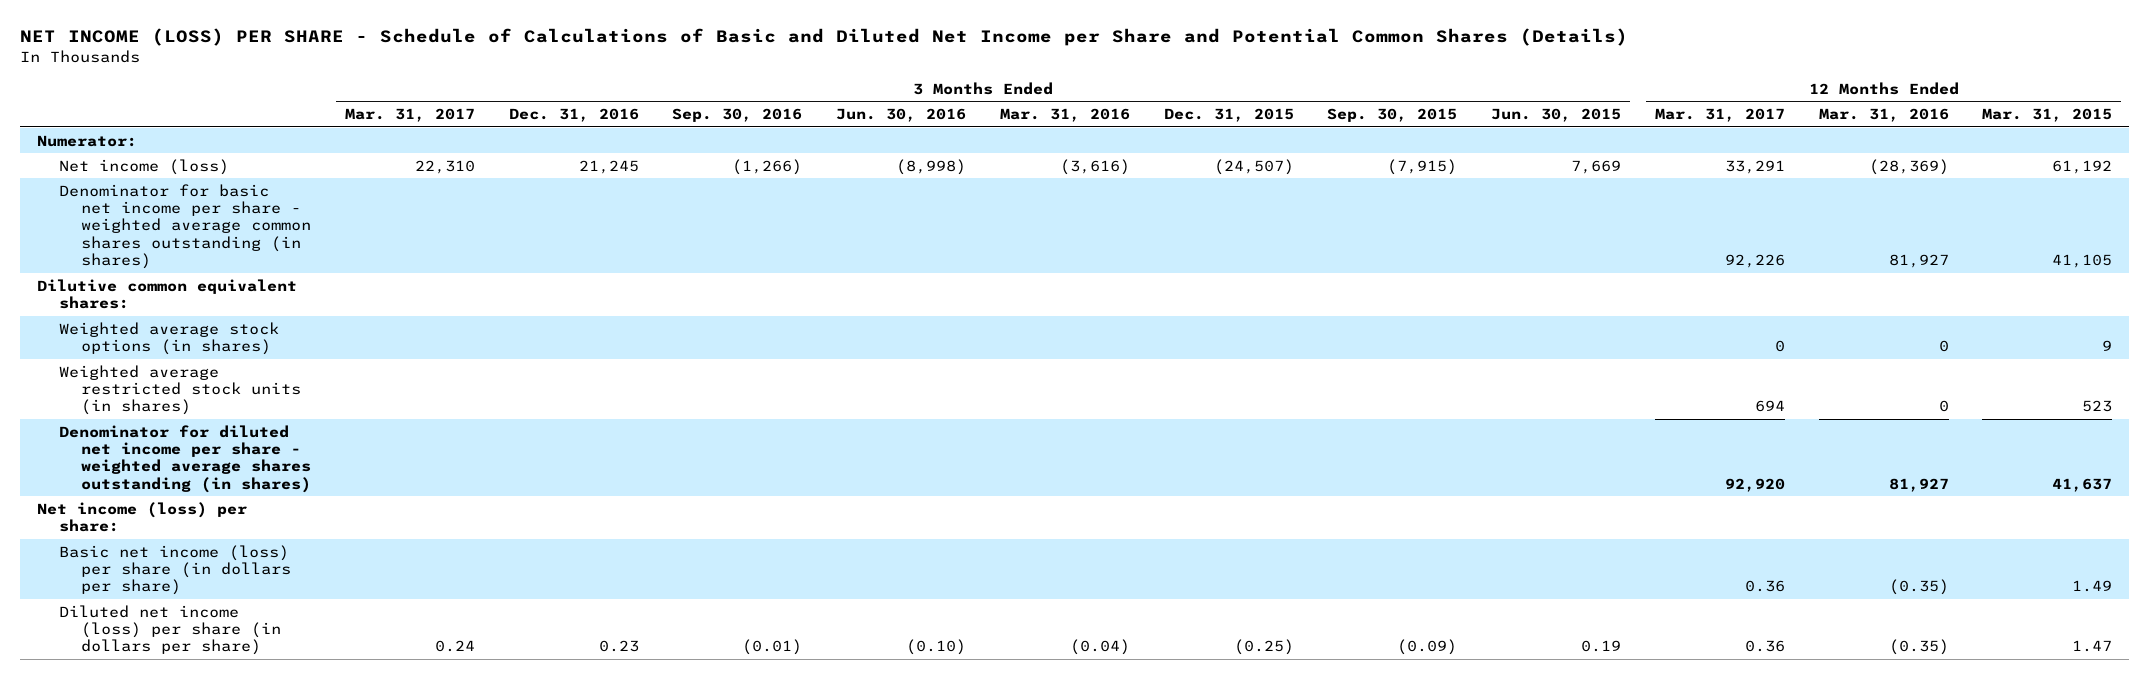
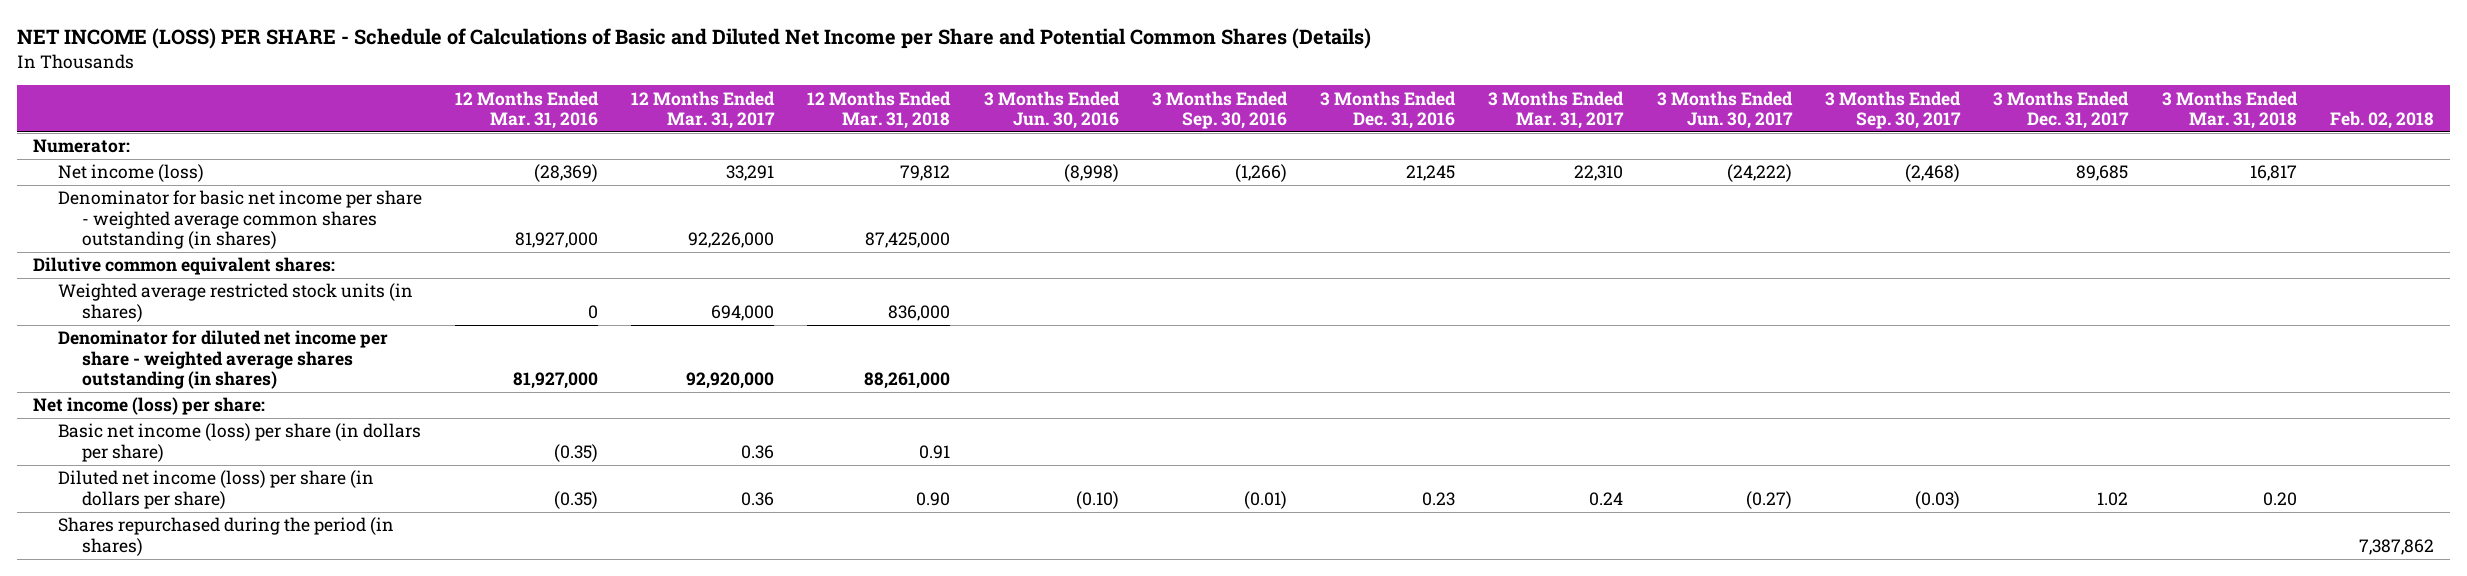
[999,108,1130,123] Mar. 31, 2016 -> none
[1163,108,1294,123] Dec. 31, 2015 -> none
[1327,108,1458,123] Sep. 30, 2015 -> none
[1491,108,1622,123] Jun. 30, 2015 -> none
[1982,108,2113,123] Mar. 31, 2015 -> none
none -> [807,90,952,130] 12 Months Ended Mar. 31, 2018
none -> [1656,90,1793,130] 3 Months Ended Jun. 30, 2017
none -> [1825,90,1962,130] 3 Months Ended Sep. 30, 2017
none -> [1993,90,2130,130] 3 Months Ended Dec. 31, 2017
none -> [2161,90,2298,130] 3 Months Ended Mar. 31, 2018
none -> [2329,111,2434,130] Feb. 02, 2018
[1724,254,1785,269] 92,226 -> [688,232,775,249] 92,226,000
[1888,254,1949,269] 81,927 -> [514,232,598,249] 81,927,000
[59,321,280,356] Weighted average stock options (in shares) -> none
[1754,400,1785,413] 694 -> [711,304,775,321] 694,000
[1724,477,1785,492] 92,920 -> [686,372,775,390] 92,920,000
[1888,477,1949,492] 81,927 -> [512,372,598,390] 81,927,000
none -> [57,517,394,556] Shares repurchased during the period (in shares)

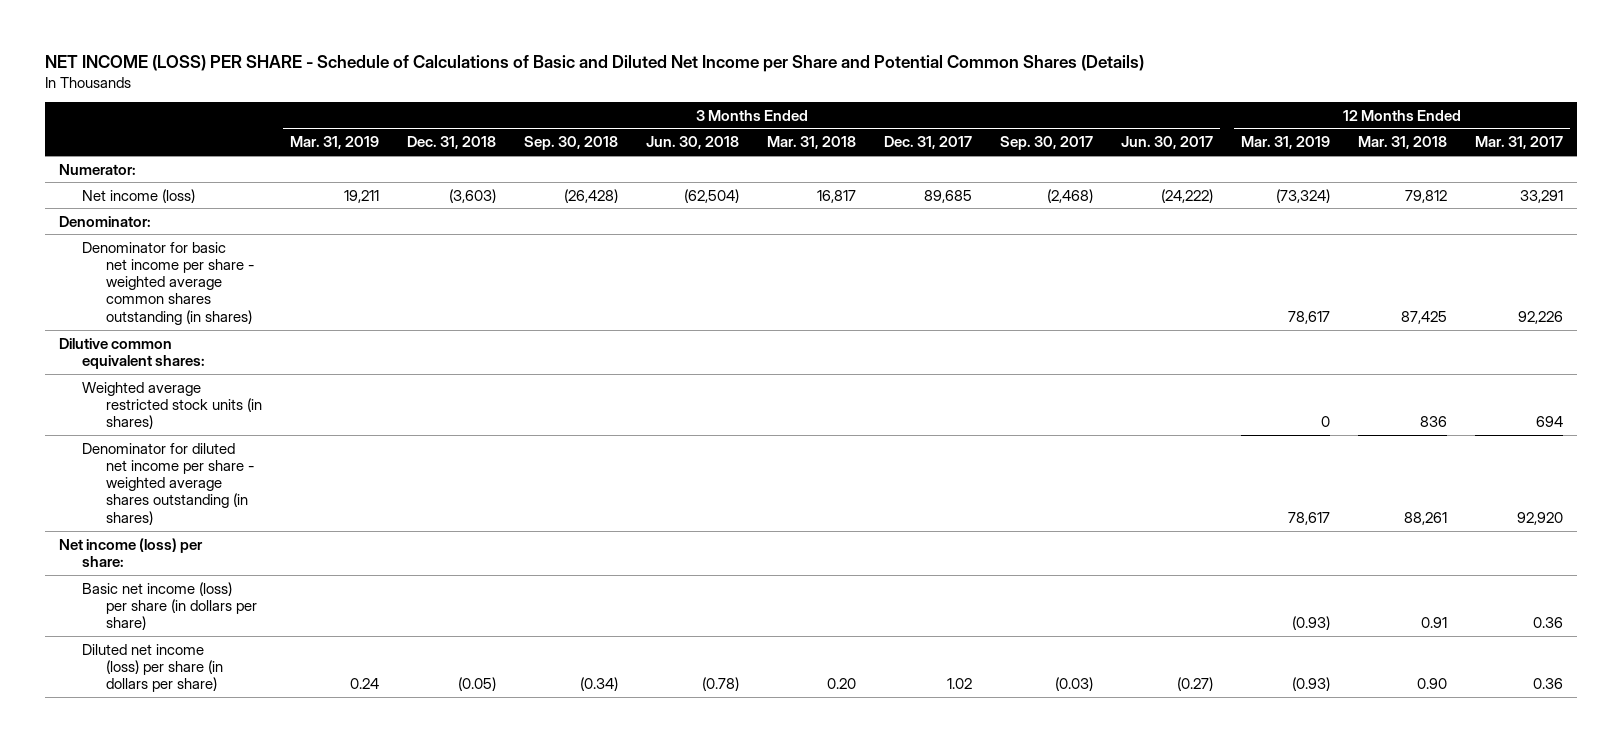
[454,90,599,130] 12 Months Ended Mar. 31, 2016 -> none
[983,90,1120,130] 3 Months Ended Jun. 30, 2016 -> none
[1151,90,1288,130] 3 Months Ended Sep. 30, 2016 -> none
[1320,90,1457,130] 3 Months Ended Dec. 31, 2016 -> none
[1488,90,1625,130] 3 Months Ended Mar. 31, 2017 -> none
[2329,111,2434,130] Feb. 02, 2018 -> none
none -> [289,136,379,150] Mar. 31, 2019
none -> [406,136,496,150] Dec. 31, 2018
none -> [523,136,618,151] Sep. 30, 2018
none -> [645,136,739,150] Jun. 30, 2018
none -> [1241,136,1331,150] Mar. 31, 2019
none -> [58,215,151,227] Denominator:
[688,232,775,249] 92,226,000 -> [1518,310,1564,324] 92,226
[865,232,951,249] 87,425,000 -> [1401,310,1448,324] 87,425
[711,304,775,321] 694,000 -> [1536,416,1564,428] 694
[888,304,951,321] 836,000 -> [1420,416,1448,428] 836
[686,372,775,390] 92,920,000 -> [1517,511,1564,525] 92,920
[864,372,951,390] 88,261,000 -> [1404,511,1448,525] 88,261
[57,517,394,556] Shares repurchased during the period (in shares) -> none

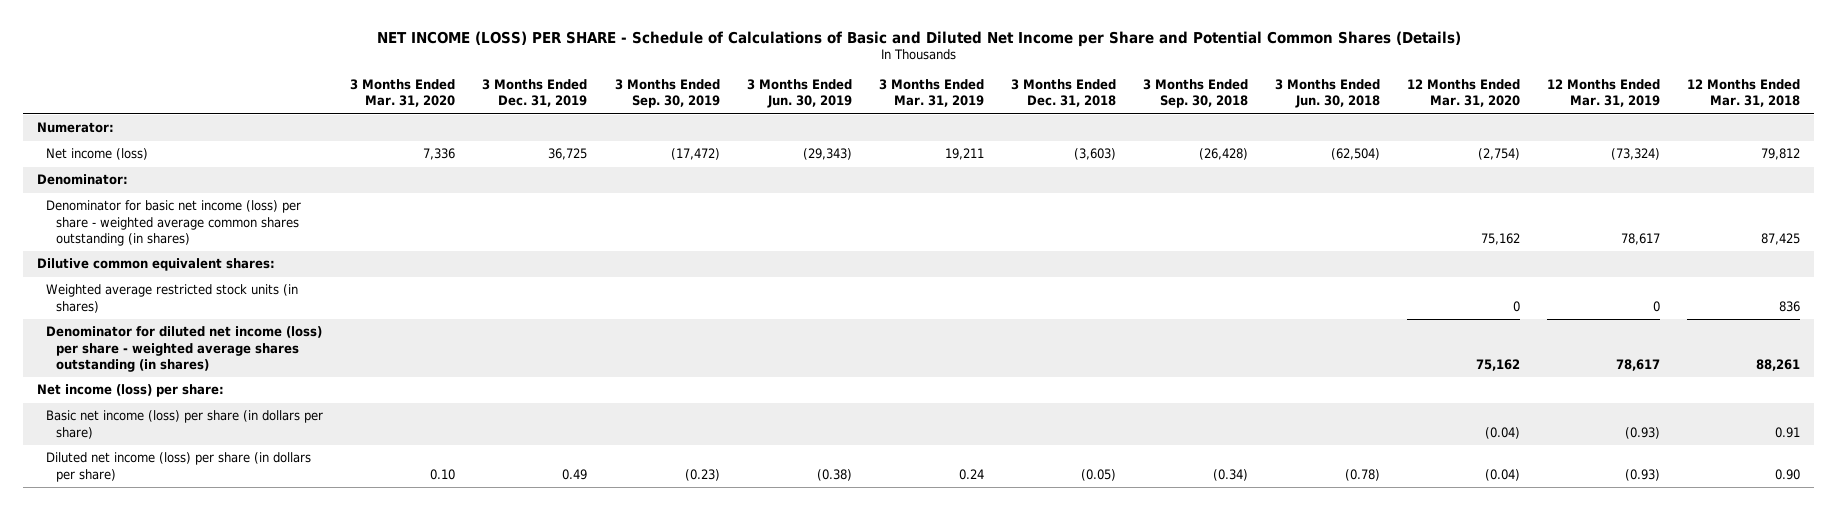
[767,136,857,150] Mar. 31, 2018 -> none
[884,136,973,150] Dec. 31, 2017 -> none
[1000,136,1094,151] Sep. 30, 2017 -> none
[1121,136,1214,150] Jun. 30, 2017 -> none
[1475,136,1564,150] Mar. 31, 2017 -> none
none -> [350,79,456,108] 3 Months Ended Mar. 31, 2020
none -> [482,79,588,108] 3 Months Ended Dec. 31, 2019
none -> [614,79,720,109] 3 Months Ended Sep. 30, 2019
none -> [746,79,852,109] 3 Months Ended Jun. 30, 2019
none -> [1406,79,1520,108] 12 Months Ended Mar. 31, 2020
[82,241,254,325] Denominator for basic net income per share - weighted average common shares outstanding (in shares) -> [46,200,302,246] Denominator for basic net income (loss) per share - weighted average common shares outstanding (in shares)
[82,442,254,525] Denominator for diluted net income per share - weighted average shares outstanding (in shares) -> [46,326,323,372] Denominator for diluted net income (loss) per share - weighted average shares outstanding (in shares)

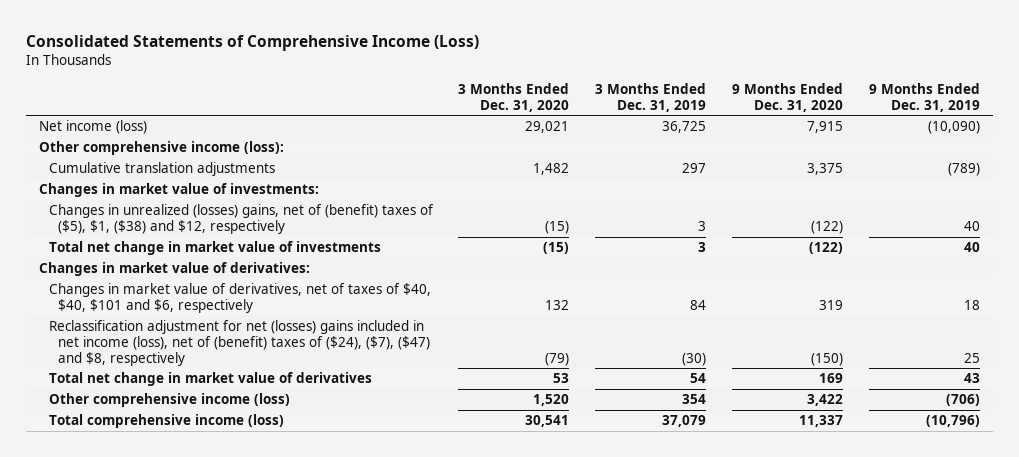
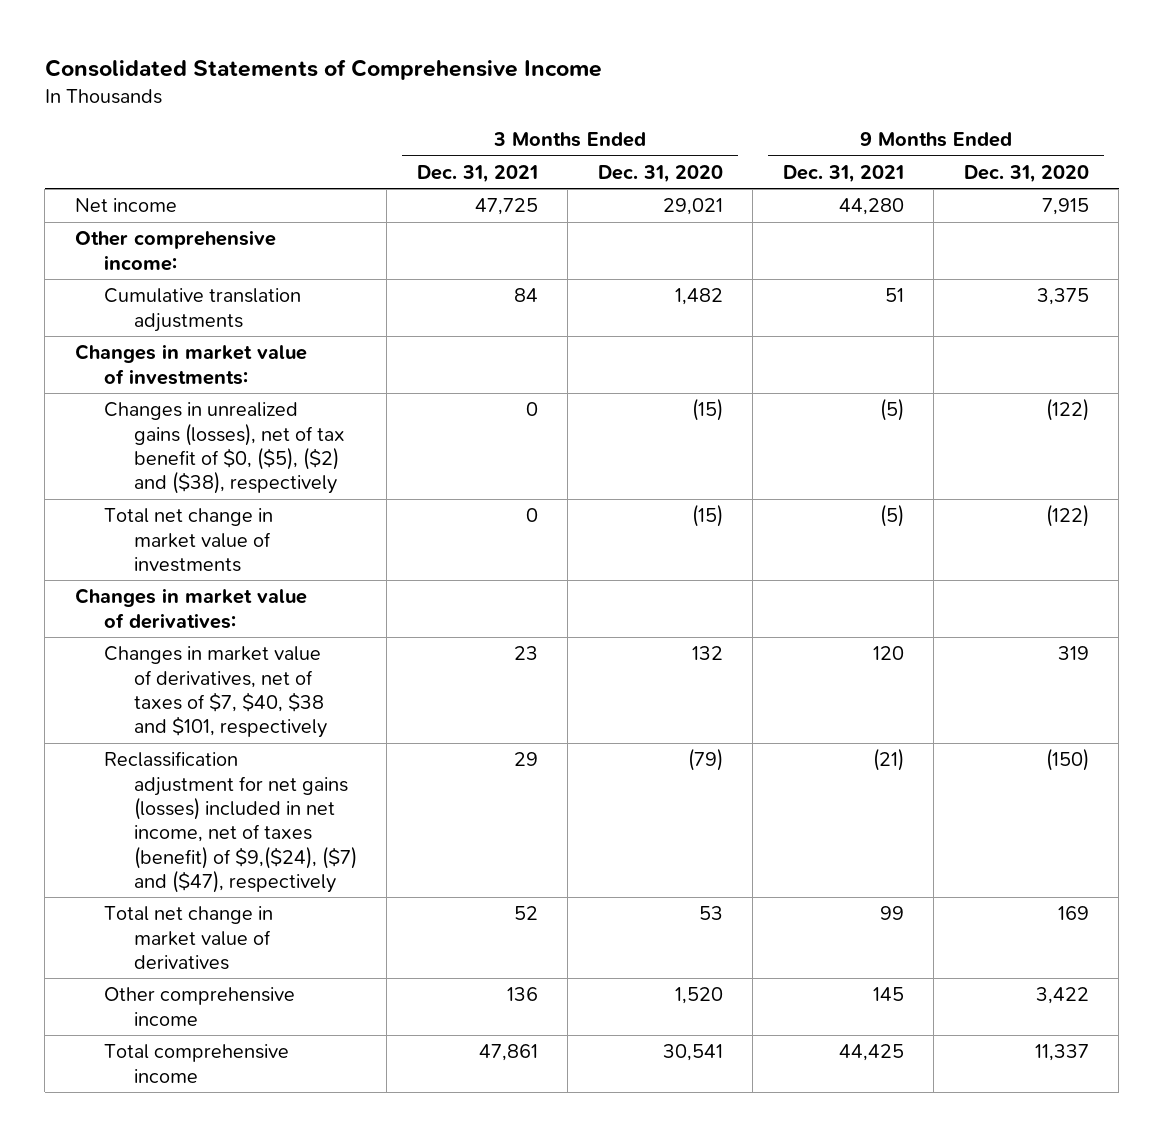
[26,35,480,52] Consolidated Statements of Comprehensive Income (Loss) -> [44,58,602,80] Consolidated Statements of Comprehensive Income
[595,83,707,112] 3 Months Ended Dec. 31, 2019 -> none
[868,83,980,112] 9 Months Ended Dec. 31, 2019 -> none
none -> [416,164,538,183] Dec. 31, 2021
none -> [782,164,904,183] Dec. 31, 2021
[38,120,147,135] Net income (loss) -> [74,198,177,213] Net income
[38,141,284,156] Other comprehensive income (loss): -> [74,230,276,271] Other comprehensive income:
[48,204,434,234] Changes in unrealized (losses) gains, net of (benefit) taxes of ($5), $1, ($38) and $12, respectively -> [104,402,345,495] Changes in unrealized gains (losses), net of tax benefit of $0, ($5), ($2) and ($38), respectively
[48,283,431,313] Changes in market value of derivatives, net of taxes of $40, $40, $101 and $6, respectively -> [104,646,327,739] Changes in market value of derivatives, net of taxes of $7, $40, $38 and $101, respectively
[48,320,431,366] Reclassification adjustment for net (losses) gains included in net income (loss), net of (benefit) taxes of ($24), ($7), ($47) and $8, respectively -> [104,751,357,893] Reclassification adjustment for net gains (losses) included in net income, net of taxes (benefit) of $9,($24), ($7) and ($47), respectively
[48,393,290,408] Other comprehensive income (loss) -> [104,987,296,1026] Other comprehensive income
[48,414,284,429] Total comprehensive income (loss) -> [104,1044,290,1083] Total comprehensive income

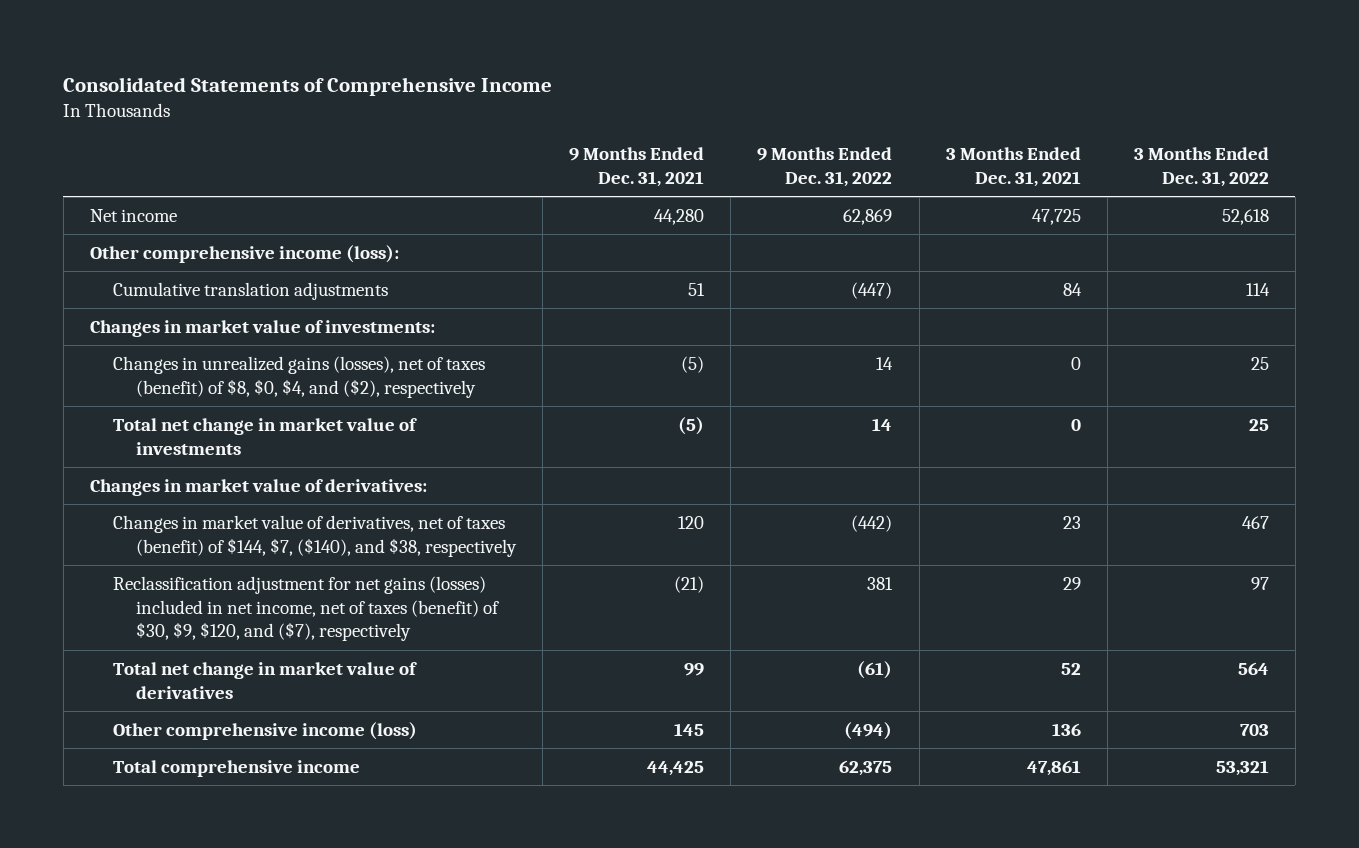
[597,164,723,183] Dec. 31, 2020 -> none
[963,164,1089,183] Dec. 31, 2020 -> none
none -> [757,147,893,187] 9 Months Ended Dec. 31, 2022
none -> [1133,147,1269,187] 3 Months Ended Dec. 31, 2022
[74,230,276,271] Other comprehensive income: -> [89,244,399,263] Other comprehensive income (loss):
[104,402,345,495] Changes in unrealized gains (losses), net of tax benefit of $0, ($5), ($2) and ($38), respectively -> [113,355,486,398] Changes in unrealized gains (losses), net of taxes (benefit) of $8, $0, $4, and ($2), respectively
[104,646,327,739] Changes in market value of derivatives, net of taxes of $7, $40, $38 and $101, respectively -> [113,514,518,557] Changes in market value of derivatives, net of taxes (benefit) of $144, $7, ($140), and $38, respectively
[104,751,357,893] Reclassification adjustment for net gains (losses) included in net income, net of taxes (benefit) of $9,($24), ($7) and ($47), respectively -> [113,575,500,642] Reclassification adjustment for net gains (losses) included in net income, net of taxes (benefit) of $30, $9, $120, and ($7), respectively
[104,987,296,1026] Other comprehensive income -> [113,721,418,740] Other comprehensive income (loss)

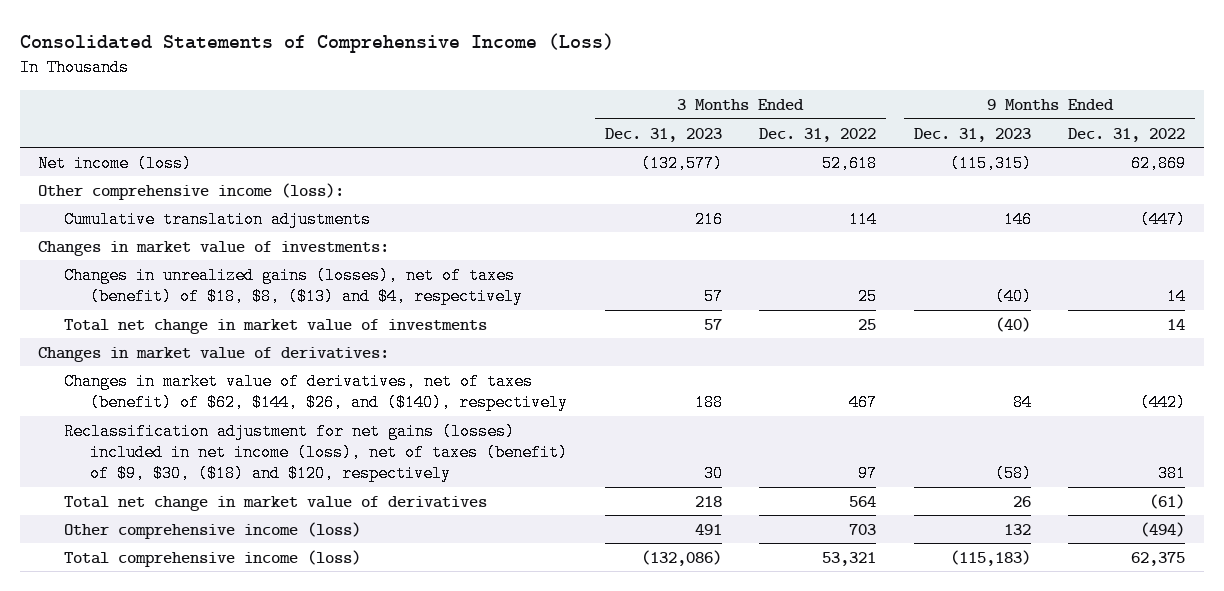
[63,77,553,97] Consolidated Statements of Comprehensive Income -> [19,32,614,53] Consolidated Statements of Comprehensive Income (Loss)
[569,147,705,187] 9 Months Ended Dec. 31, 2021 -> none
[945,147,1081,187] 3 Months Ended Dec. 31, 2021 -> none
none -> [604,127,722,142] Dec. 31, 2023
none -> [913,127,1031,142] Dec. 31, 2023
[89,208,177,222] Net income -> [38,154,193,172] Net income (loss)
[113,355,486,398] Changes in unrealized gains (losses), net of taxes (benefit) of $8, $0, $4, and ($2), respectively -> [64,266,523,305] Changes in unrealized gains (losses), net of taxes (benefit) of $18, $8, ($13) and $4, respectively
[113,514,518,557] Changes in market value of derivatives, net of taxes (benefit) of $144, $7, ($140), and $38, respectively -> [64,372,568,411] Changes in market value of derivatives, net of taxes (benefit) of $62, $144, $26, and ($140), respectively
[113,575,500,642] Reclassification adjustment for net gains (losses) included in net income, net of taxes (benefit) of $30, $9, $120, and ($7), respectively -> [64,422,568,483] Reclassification adjustment for net gains (losses) included in net income (loss), net of taxes (benefit) of $9, $30, ($18) and $120, respectively
[113,759,361,777] Total comprehensive income -> [64,549,362,567] Total comprehensive income (loss)

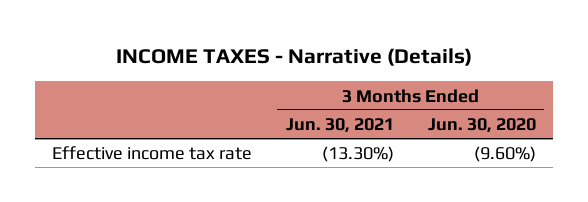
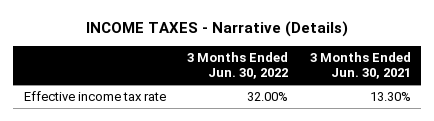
[427,117,536,133] Jun. 30, 2020 -> none
none -> [187,52,289,80] 3 Months Ended Jun. 30, 2022
[321,146,394,163] (13.30%) -> [369,92,411,102] 13.30%

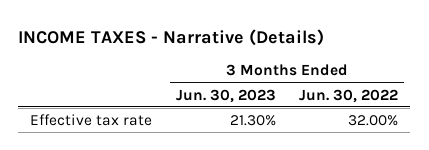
[309,52,411,80] 3 Months Ended Jun. 30, 2021 -> none
none -> [175,88,276,103] Jun. 30, 2023
[23,91,166,102] Effective income tax rate -> [30,114,153,127] Effective tax rate

